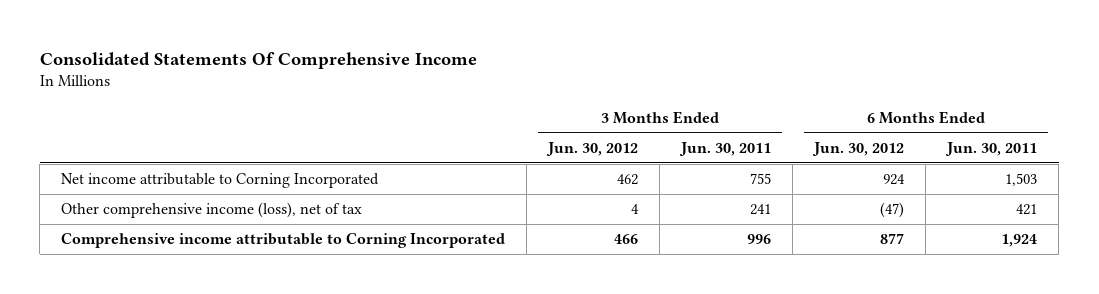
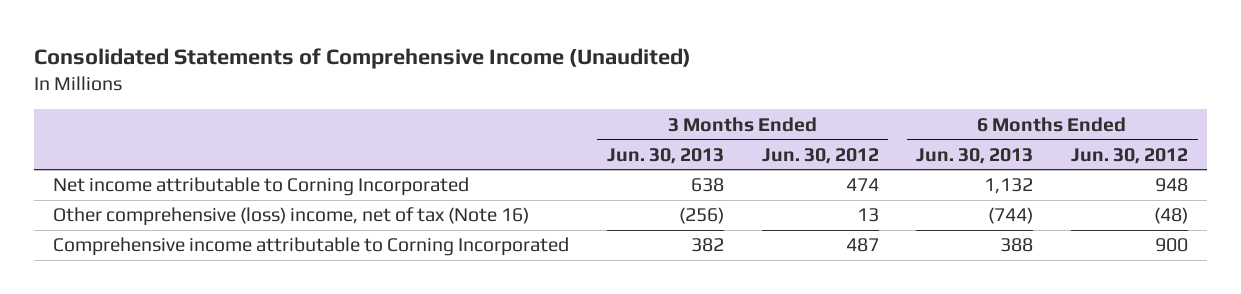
[39,51,477,69] Consolidated Statements Of Comprehensive Income -> [33,47,691,69] Consolidated Statements of Comprehensive Income (Unaudited)
[679,141,772,156] Jun. 30, 2011 -> none
[945,141,1038,156] Jun. 30, 2011 -> none
none -> [606,147,724,164] Jun. 30, 2013
none -> [916,147,1034,164] Jun. 30, 2013
[617,174,639,186] 462 -> [845,178,879,192] 474
[883,174,906,186] 924 -> [1155,178,1189,193] 948
[61,202,363,219] Other comprehensive income (loss), net of tax -> [52,207,529,227] Other comprehensive (loss) income, net of tax (Note 16)
[631,204,640,215] 4 -> [856,208,879,223] 13
[880,202,905,219] (47) -> [1154,207,1189,225] (48)
[614,234,639,245] 466 -> [845,238,879,253] 487
[880,233,905,245] 877 -> [1155,238,1189,253] 900

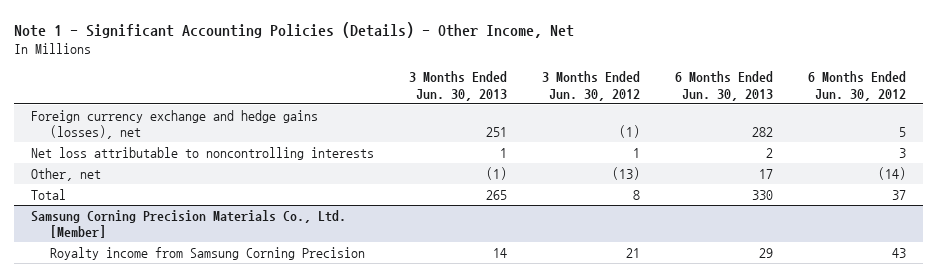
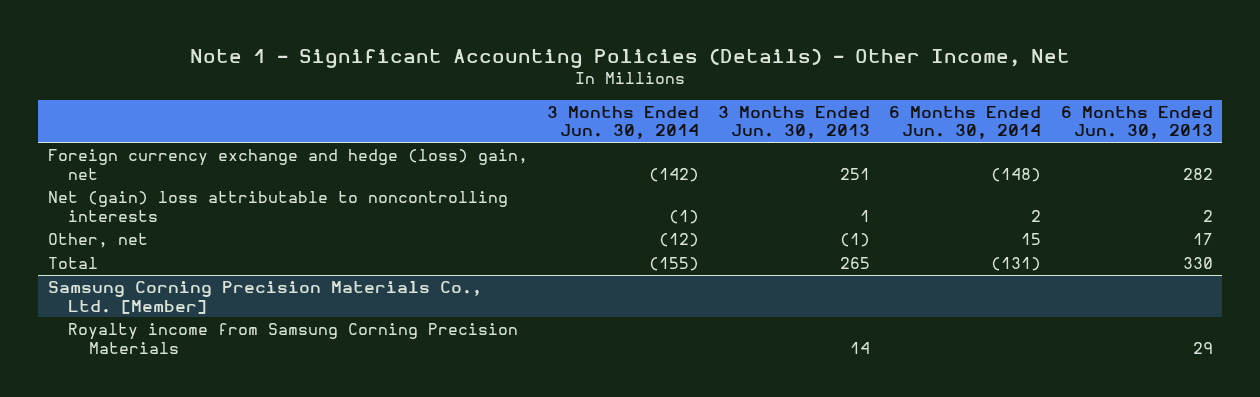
[542,71,641,101] 3 Months Ended Jun. 30, 2012 -> none
[807,71,906,101] 6 Months Ended Jun. 30, 2012 -> none
none -> [546,105,699,140] 3 Months Ended Jun. 30, 2014
none -> [889,105,1042,140] 6 Months Ended Jun. 30, 2014
[31,109,319,139] Foreign currency exchange and hedge gains (losses), net -> [47,148,528,180] Foreign currency exchange and hedge (loss) gain, net
[31,146,375,160] Net loss attributable to noncontrolling interests -> [47,190,508,222] Net (gain) loss attributable to noncontrolling interests
[49,246,365,260] Royalty income from Samsung Corning Precision -> [68,322,519,354] Royalty income from Samsung Corning Precision Materials

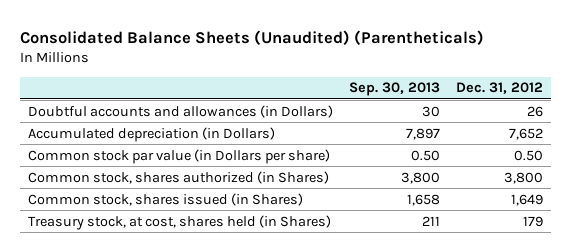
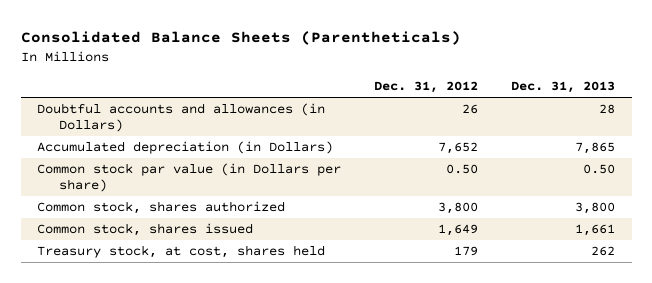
[19,29,484,45] Consolidated Balance Sheets (Unaudited) (Parentheticals) -> [20,31,461,46] Consolidated Balance Sheets (Parentheticals)
[349,82,441,97] Sep. 30, 2013 -> none
none -> [511,81,616,94] Dec. 31, 2013
[28,170,330,184] Common stock, shares authorized (in Shares) -> [37,201,286,215] Common stock, shares authorized
[28,192,304,206] Common stock, shares issued (in Shares) -> [37,223,254,237] Common stock, shares issued
[28,214,332,230] Treasury stock, at cost, shares held (in Shares) -> [37,245,326,259] Treasury stock, at cost, shares held

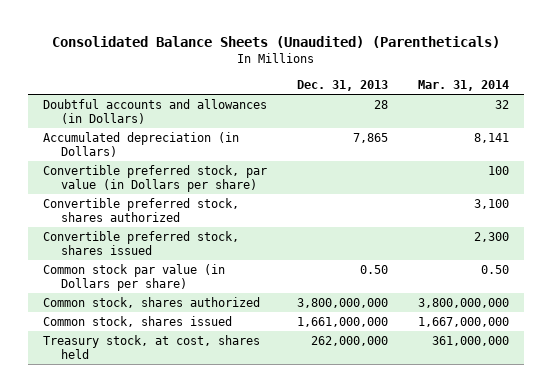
[20,31,461,46] Consolidated Balance Sheets (Parentheticals) -> [51,35,500,48] Consolidated Balance Sheets (Unaudited) (Parentheticals)
[374,81,479,94] Dec. 31, 2012 -> none
none -> [418,80,510,92] Mar. 31, 2014
none -> [42,165,267,193] Convertible preferred stock, par value (in Dollars per share)
none -> [42,198,239,223] Convertible preferred stock, shares authorized
none -> [42,231,239,256] Convertible preferred stock, shares issued
[575,202,616,215] 3,800 -> [296,298,388,309] 3,800,000,000
[575,224,616,237] 1,661 -> [296,317,388,328] 1,661,000,000
[591,246,616,257] 262 -> [310,336,388,347] 262,000,000

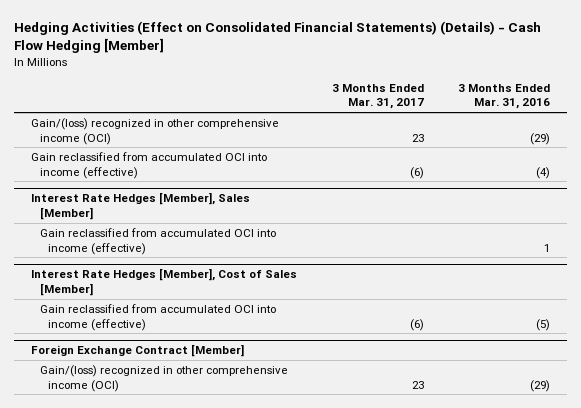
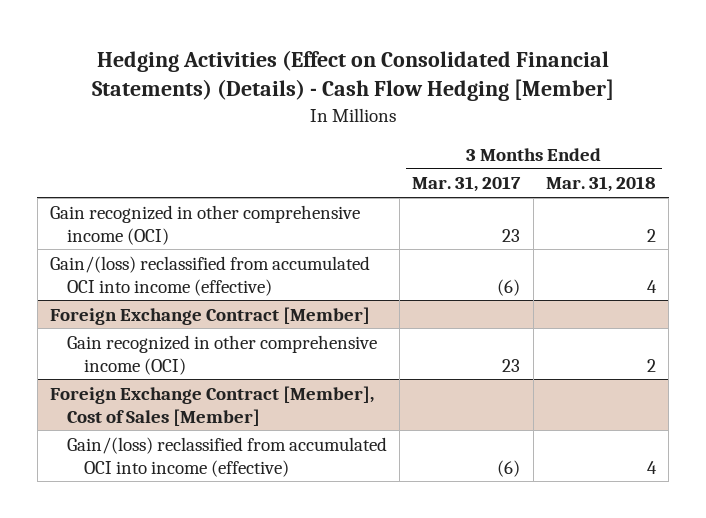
[457,84,550,110] 3 Months Ended Mar. 31, 2016 -> none
none -> [546,176,657,193] Mar. 31, 2018
[31,192,251,220] Interest Rate Hedges [Member], Sales [Member] -> none
[39,228,276,255] Gain reclassified from accumulated OCI into income (effective) -> none
[31,268,298,296] Interest Rate Hedges [Member], Cost of Sales [Member] -> none
[39,304,276,331] Gain reclassified from accumulated OCI into income (effective) -> none
[31,118,280,145] Gain/(loss) recognized in other comprehensive income (OCI) -> [50,204,361,245] Gain recognized in other comprehensive income (OCI)
[31,152,268,179] Gain reclassified from accumulated OCI into income (effective) -> [50,255,371,296] Gain/(loss) reclassified from accumulated OCI into income (effective)
[39,365,288,392] Gain/(loss) recognized in other comprehensive income (OCI) -> [66,334,377,375] Gain recognized in other comprehensive income (OCI)
none -> [50,385,375,426] Foreign Exchange Contract [Member], Cost of Sales [Member]
none -> [66,436,387,477] Gain/(loss) reclassified from accumulated OCI into income (effective)

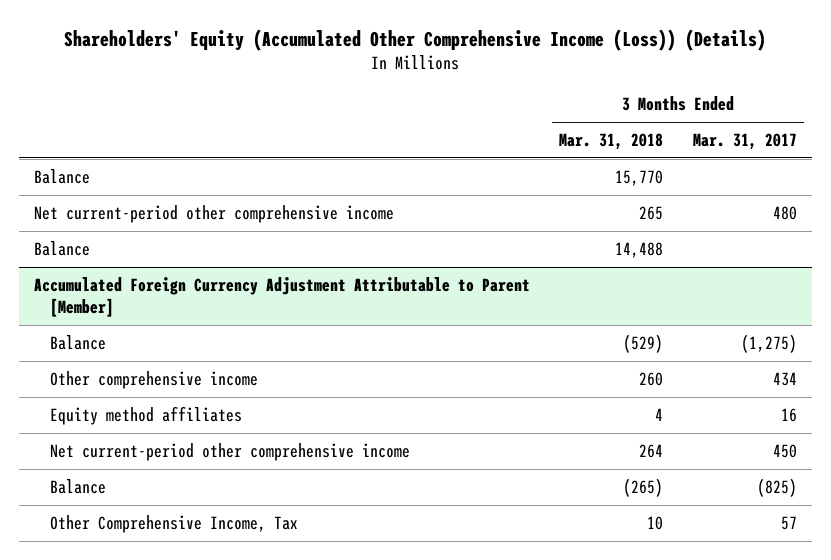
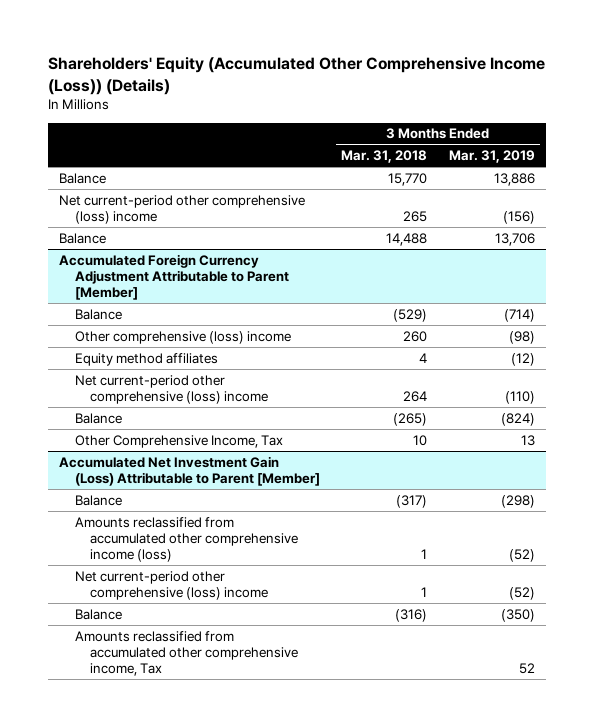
[692,133,797,151] Mar. 31, 2017 -> none
none -> [448,150,535,164] Mar. 31, 2019
[33,204,394,223] Net current-period other comprehensive income -> [58,194,305,224] Net current-period other comprehensive (loss) income
[50,370,259,389] Other comprehensive income -> [74,330,291,344] Other comprehensive (loss) income
[50,442,411,461] Net current-period other comprehensive income -> [74,374,269,404] Net current-period other comprehensive (loss) income
none -> [58,455,320,486] Accumulated Net Investment Gain (Loss) Attributable to Parent [Member]
none -> [74,494,122,506] Balance
none -> [74,516,299,562] Amounts reclassified from accumulated other comprehensive income (loss)
none -> [74,570,269,600] Net current-period other comprehensive (loss) income
none -> [74,608,122,620] Balance
none -> [74,630,299,676] Amounts reclassified from accumulated other comprehensive income, Tax

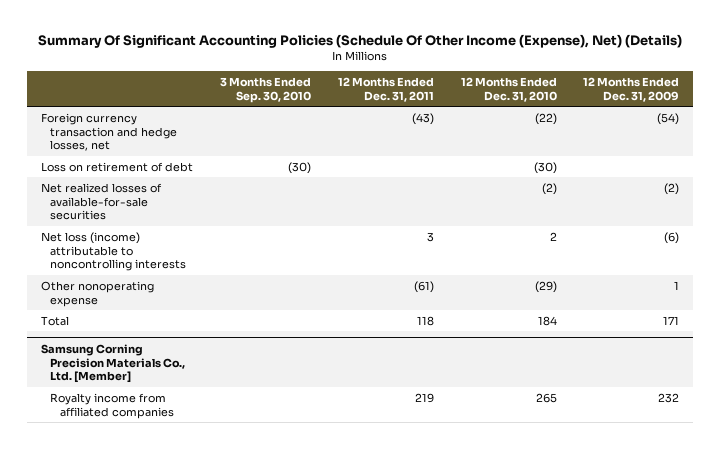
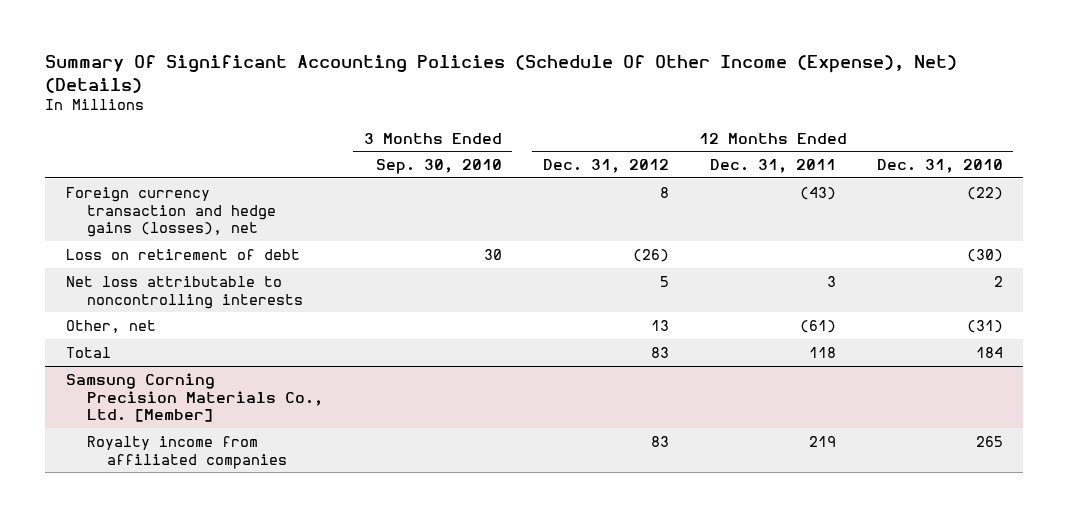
[583,76,680,102] 12 Months Ended Dec. 31, 2009 -> none
none -> [542,159,669,174] Dec. 31, 2012
[40,182,162,221] Net realized losses of available-for-sale securities -> none
[40,112,178,152] Foreign currency transaction and hedge losses, net -> [65,186,276,238] Foreign currency transaction and hedge gains (losses), net
[287,161,311,174] (30) -> [483,248,502,260] 30
[40,231,187,272] Net loss (income) attributable to noncontrolling interests -> [65,275,303,309] Net loss attributable to noncontrolling interests
[40,280,154,307] Other nonoperating expense -> [65,319,156,333] Other, net
[534,280,557,293] (29) -> [966,319,1003,333] (31)

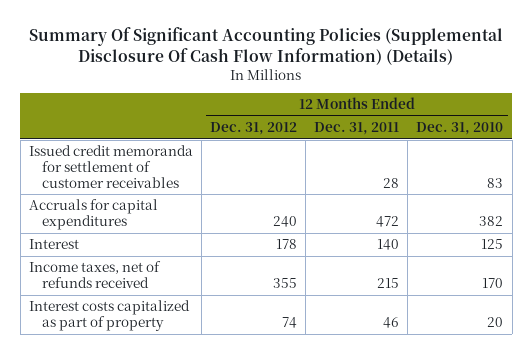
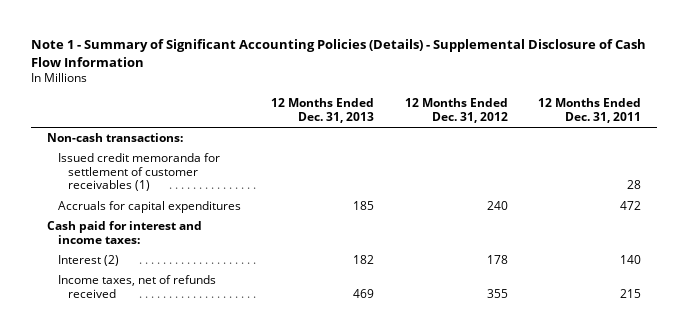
[29,26,504,65] Summary Of Significant Accounting Policies (Supplemental Disclosure Of Cash Flow Information) (Details) -> [31,38,647,67] Note 1 - Summary of Significant Accounting Policies (Details) - Supplemental Disclosure of Cash Flow Information
[416,122,504,136] Dec. 31, 2010 -> none
none -> [271,98,375,123] 12 Months Ended Dec. 31, 2013
none -> [46,133,183,143] Non-cash transactions:
[28,145,193,188] Issued credit memoranda for settlement of customer receivables -> [57,153,220,192] Issued credit memoranda for settlement of customer receivables (1)
none -> [46,221,202,244] Cash paid for interest and income taxes:
[28,239,79,250] Interest -> [57,255,119,267] Interest (2)
[28,300,190,332] Interest costs capitalized as part of property -> none

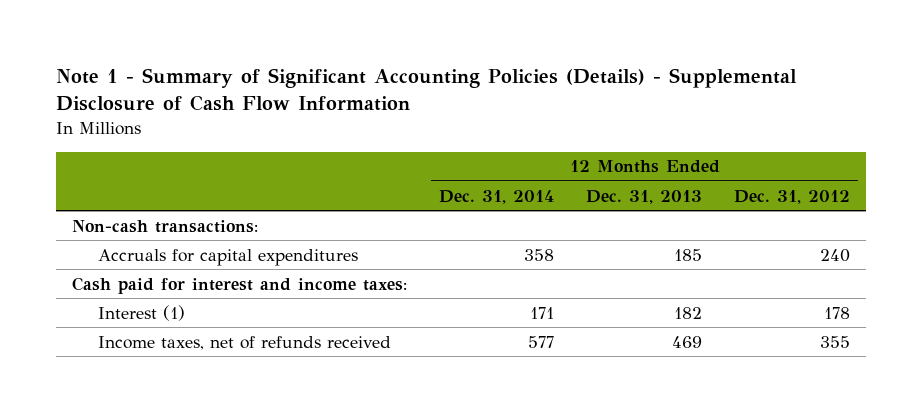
[538,98,642,123] 12 Months Ended Dec. 31, 2011 -> none
none -> [438,189,554,204] Dec. 31, 2014
[57,153,220,192] Issued credit memoranda for settlement of customer receivables (1) -> none
[57,255,119,267] Interest (2) -> [97,304,185,321] Interest (1)

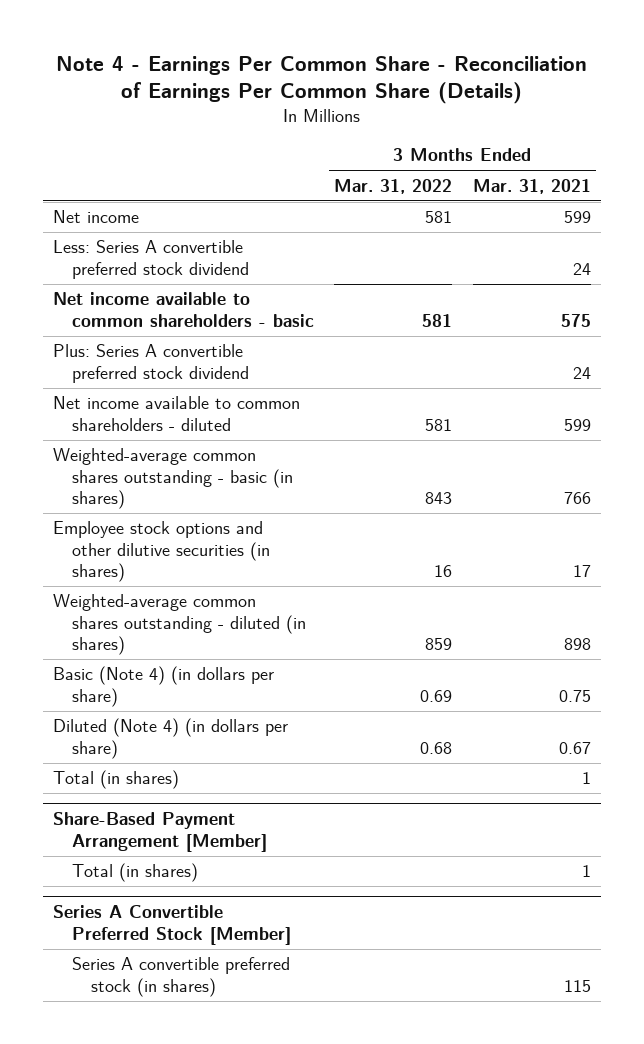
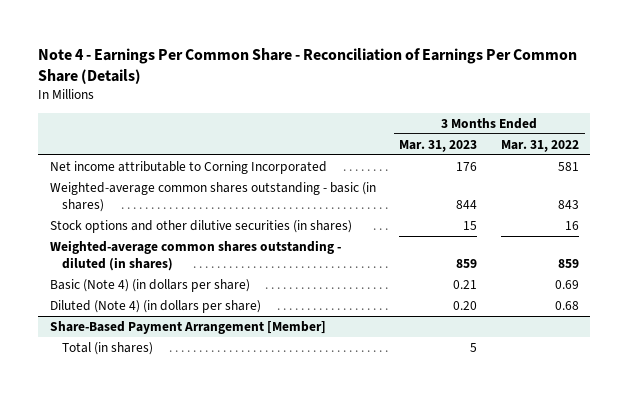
[472,178,591,194] Mar. 31, 2021 -> none
none -> [399,139,478,152] Mar. 31, 2023
[53,240,250,279] Less: Series A convertible preferred stock dividend -> none
[53,292,315,327] Net income available to common shareholders - basic -> none
[53,344,250,383] Plus: Series A convertible preferred stock dividend -> none
[53,396,301,431] Net income available to common shareholders - diluted -> none
[53,210,140,224] Net income -> [49,161,327,175] Net income attributable to Corning Incorporated
[53,521,271,583] Employee stock options and other dilutive securities (in shares) -> [49,220,352,234] Stock options and other dilutive securities (in shares)
[53,770,180,790] Total (in shares) -> none
[53,905,292,945] Series A Convertible Preferred Stock [Member] -> none
[72,957,291,997] Series A convertible preferred stock (in shares) -> none

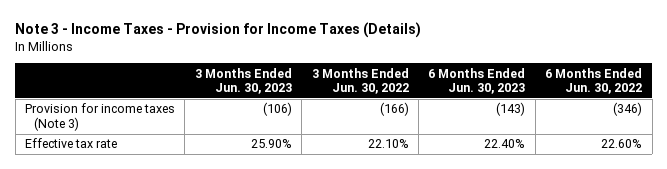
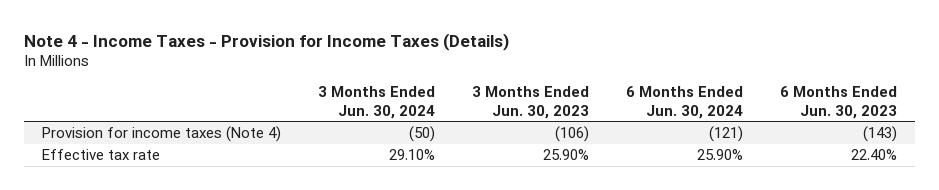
[15,22,422,39] Note 3 - Income Taxes - Provision for Income Taxes (Details) -> [23,32,509,51] Note 4 - Income Taxes - Provision for Income Taxes (Details)
[311,67,409,95] 3 Months Ended Jun. 30, 2022 -> none
[545,67,643,95] 6 Months Ended Jun. 30, 2022 -> none
none -> [318,86,436,119] 3 Months Ended Jun. 30, 2024
none -> [625,86,743,119] 6 Months Ended Jun. 30, 2024
[25,103,176,131] Provision for income taxes (Note 3) -> [42,126,282,143] Provision for income taxes (Note 4)

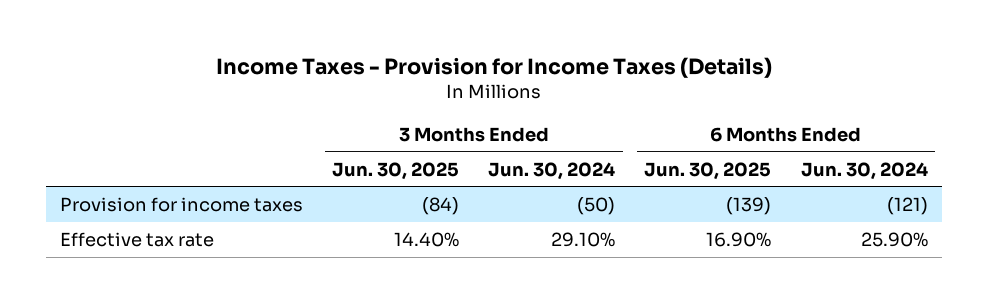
[23,32,509,51] Note 4 - Income Taxes - Provision for Income Taxes (Details) -> [215,56,772,78] Income Taxes - Provision for Income Taxes (Details)
[471,86,589,119] 3 Months Ended Jun. 30, 2023 -> none
[779,86,897,119] 6 Months Ended Jun. 30, 2023 -> none
none -> [332,161,460,180] Jun. 30, 2025
none -> [644,161,772,180] Jun. 30, 2025
[42,126,282,143] Provision for income taxes (Note 4) -> [60,197,304,213] Provision for income taxes

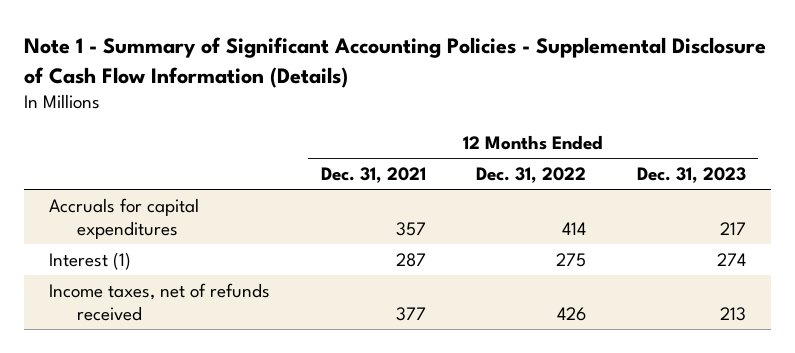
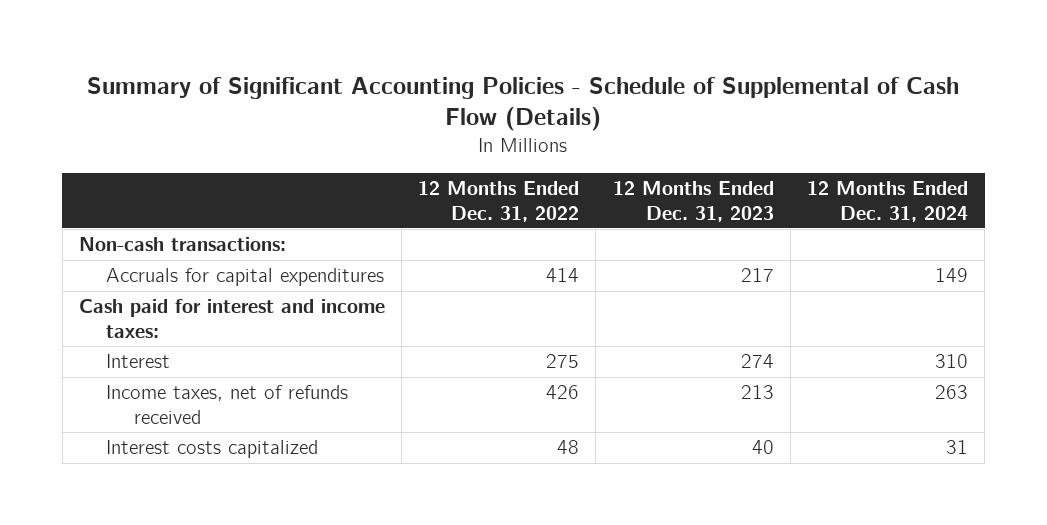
[23,37,766,88] Note 1 - Summary of Significant Accounting Policies - Supplemental Disclosure of Cash Flow Information (Details) -> [87,76,960,132] Summary of Significant Accounting Policies - Schedule of Supplemental of Cash Flow (Details)
[320,166,426,183] Dec. 31, 2021 -> none
none -> [806,180,968,222] 12 Months Ended Dec. 31, 2024
none -> [78,237,286,252] Non-cash transactions:
none -> [78,299,385,338] Cash paid for interest and income taxes:
[48,251,131,270] Interest (1) -> [106,354,171,369] Interest
none -> [106,440,319,459] Interest costs capitalized

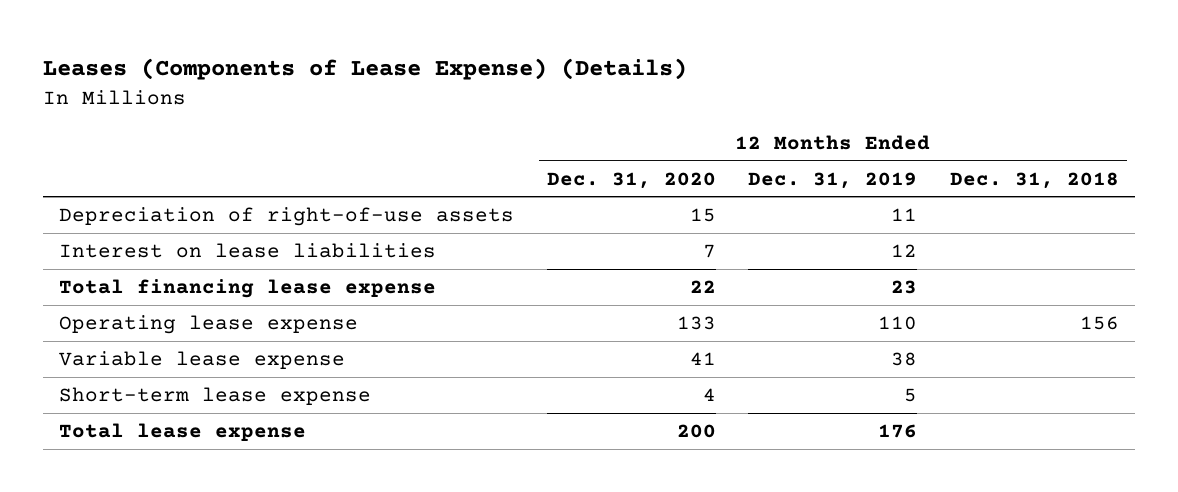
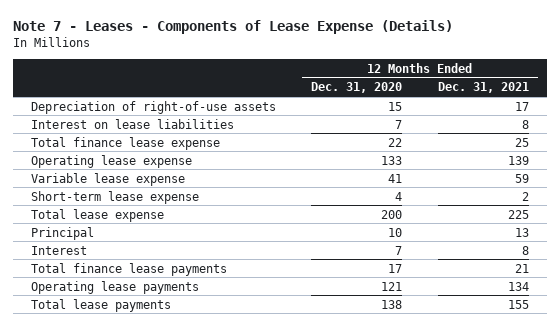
[42,58,687,81] Leases (Components of Lease Expense) (Details) -> [12,20,453,35] Note 7 - Leases - Components of Lease Expense (Details)
[748,171,918,189] Dec. 31, 2019 -> none
[950,171,1120,189] Dec. 31, 2018 -> none
none -> [438,82,530,94] Dec. 31, 2021
[59,278,437,298] Total financing lease expense -> [30,136,220,150] Total finance lease expense
none -> [30,226,94,240] Principal
none -> [30,245,87,255] Interest
none -> [30,262,227,276] Total finance lease payments
none -> [30,280,199,294] Operating lease payments
none -> [30,298,171,312] Total lease payments

